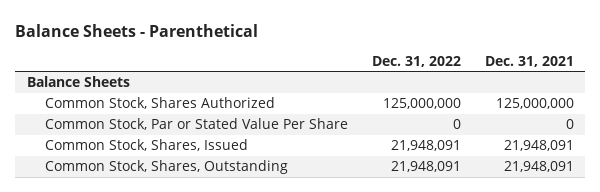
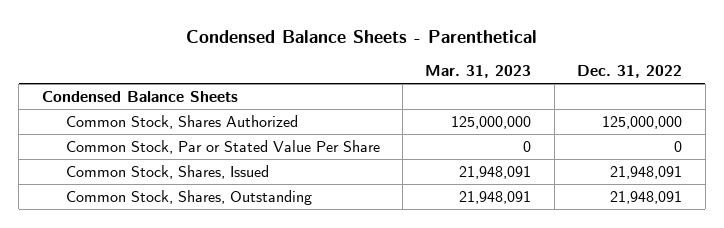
[15,23,259,37] Balance Sheets - Parenthetical -> [185,29,537,43] Condensed Balance Sheets - Parenthetical
[484,55,574,67] Dec. 31, 2021 -> none
none -> [425,65,532,79] Mar. 31, 2023
[26,76,130,88] Balance Sheets -> [41,90,238,102] Condensed Balance Sheets

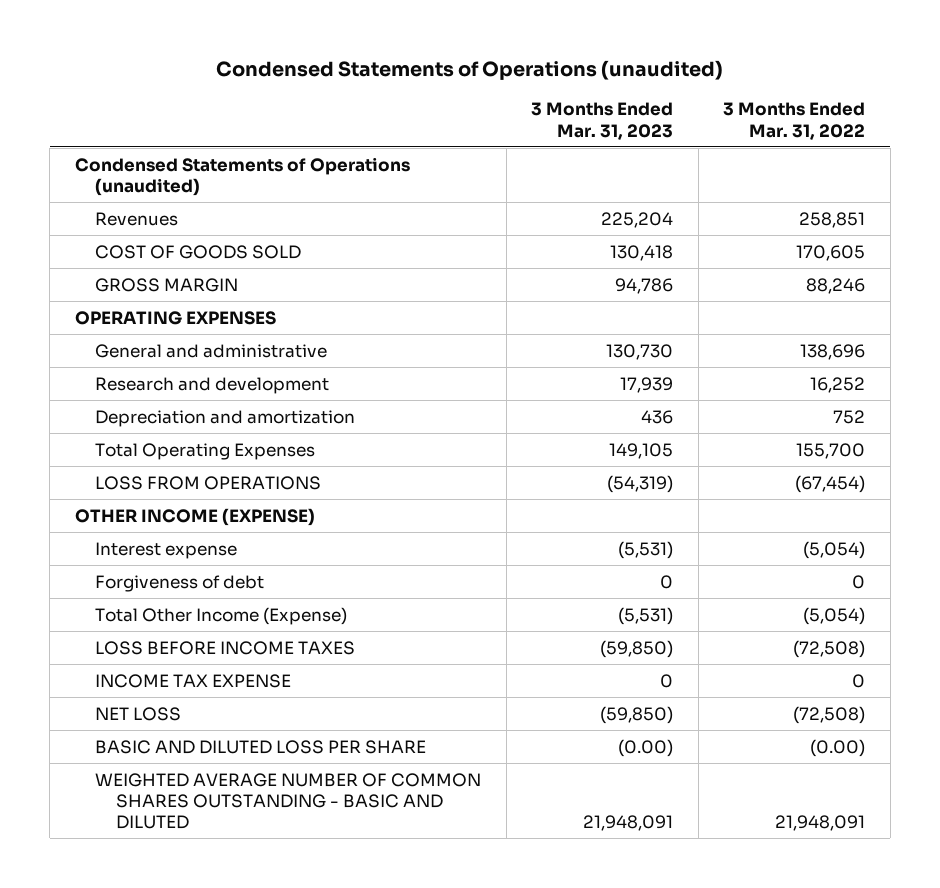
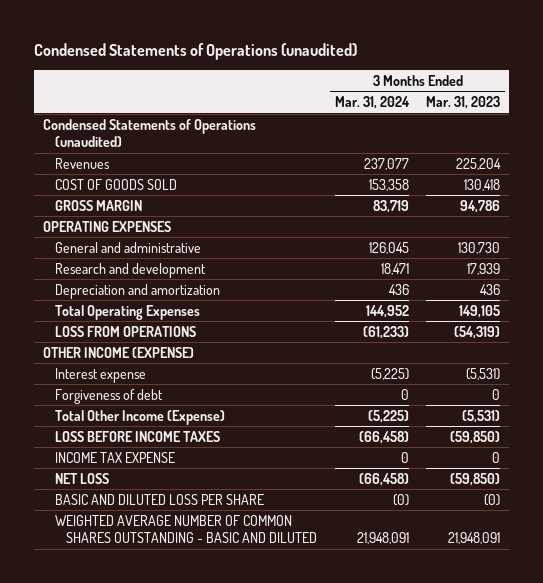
[723,102,866,140] 3 Months Ended Mar. 31, 2022 -> none
none -> [334,96,410,110] Mar. 31, 2024
[618,738,674,757] (0.00) -> [484,493,501,506] (0)

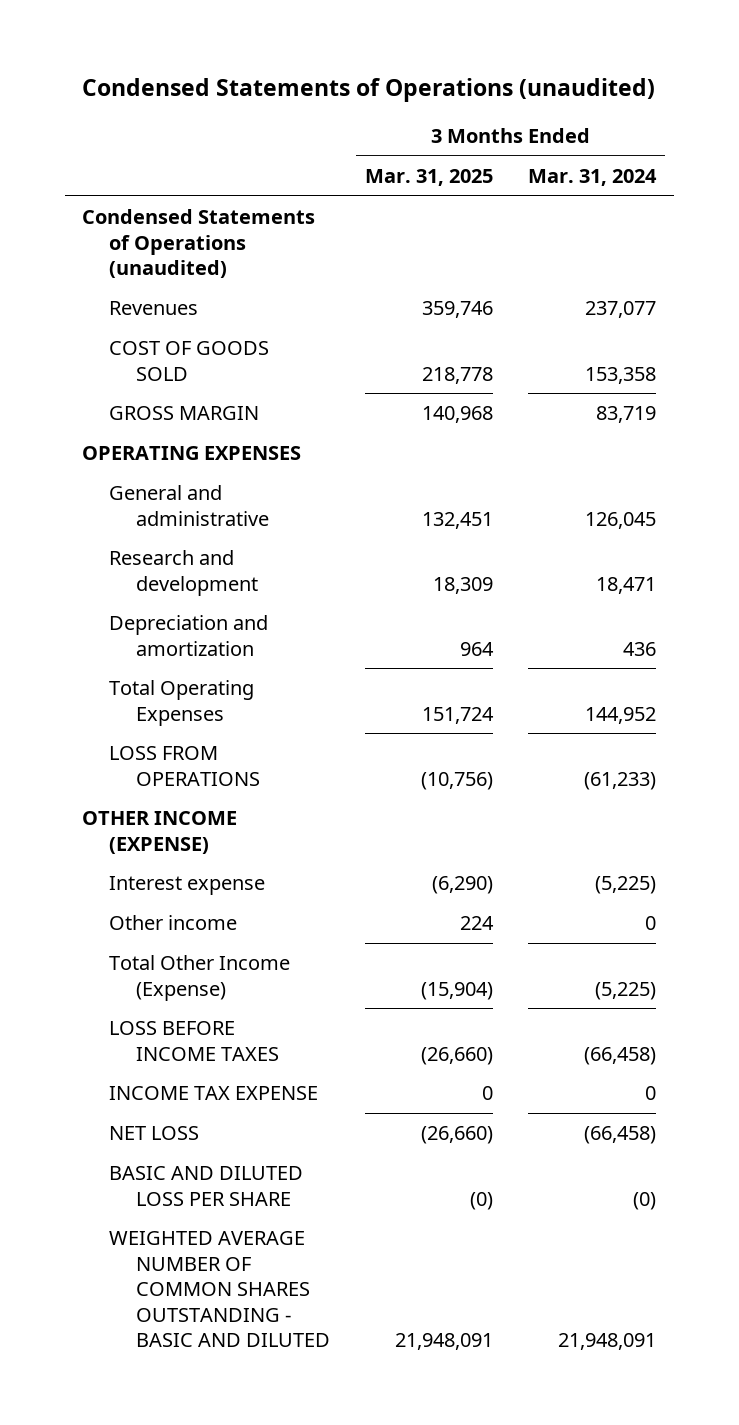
[426,96,501,110] Mar. 31, 2023 -> none
none -> [365,169,494,187] Mar. 31, 2025
[54,388,163,404] Forgiveness of debt -> none
none -> [109,915,238,931] Other income

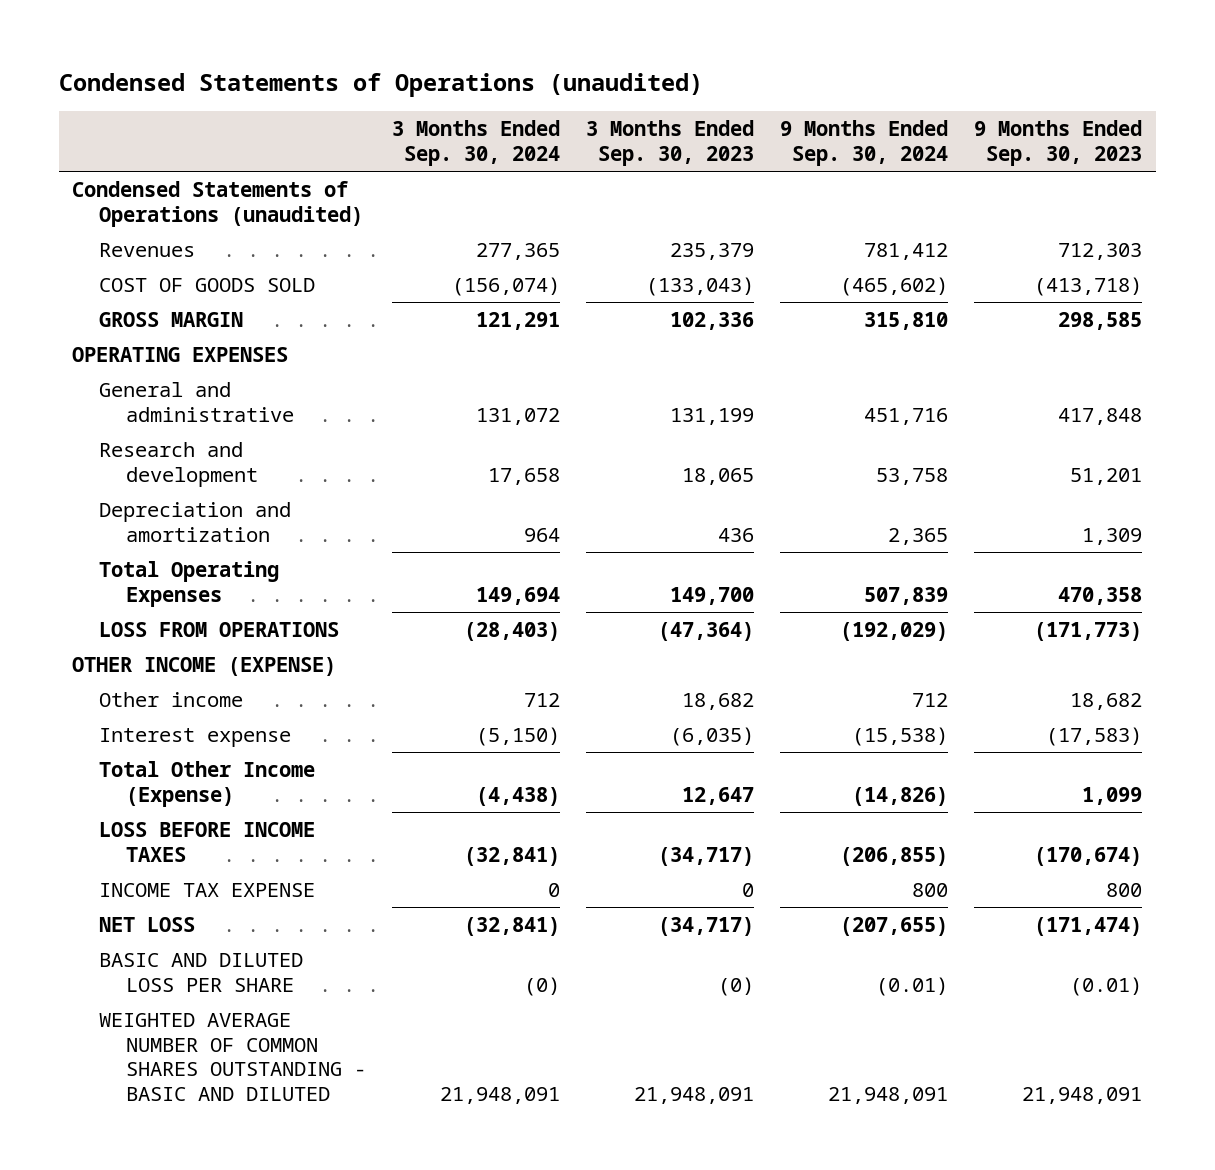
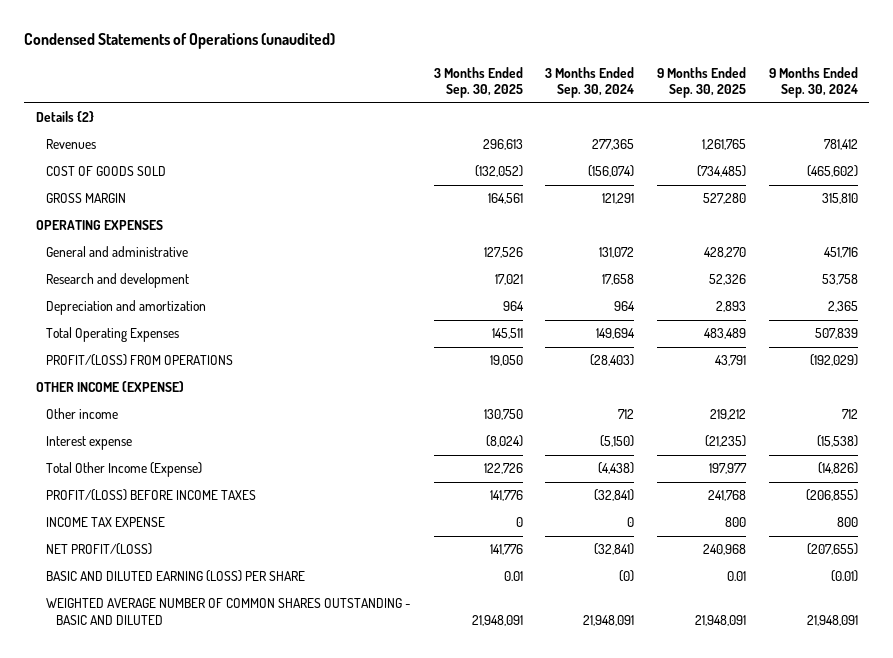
[585,120,754,167] 3 Months Ended Sep. 30, 2023 -> none
[974,120,1143,167] 9 Months Ended Sep. 30, 2023 -> none
none -> [433,66,523,99] 3 Months Ended Sep. 30, 2025
none -> [657,66,747,99] 9 Months Ended Sep. 30, 2025
[72,180,364,227] Condensed Statements of Operations (unaudited) -> [35,111,94,123] Details {2}
[99,621,340,637] LOSS FROM OPERATIONS -> [45,354,233,367] PROFIT/(LOSS) FROM OPERATIONS
[99,821,316,862] LOSS BEFORE INCOME TAXES -> [45,489,256,502] PROFIT/(LOSS) BEFORE INCOME TAXES
[99,916,196,932] NET LOSS -> [45,543,152,556] NET PROFIT/(LOSS)
[99,952,304,992] BASIC AND DILUTED LOSS PER SHARE -> [45,570,305,583] BASIC AND DILUTED EARNING (LOSS) PER SHARE

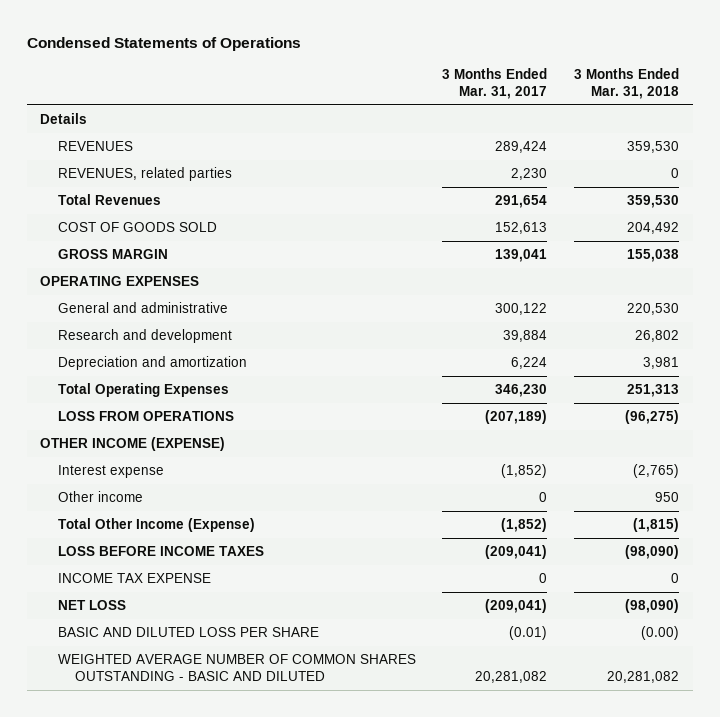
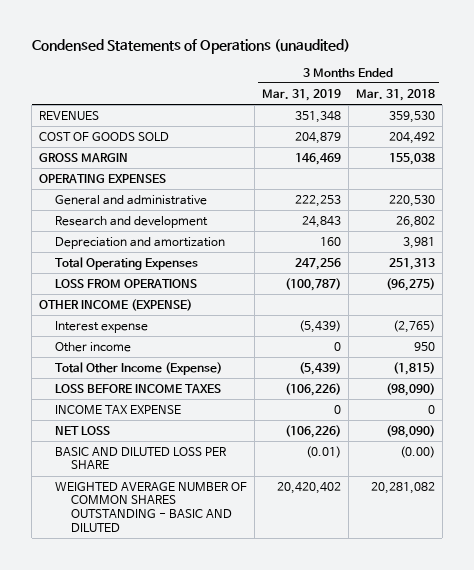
[26,36,301,51] Condensed Statements of Operations -> [31,38,350,54] Condensed Statements of Operations (unaudited)
[442,68,548,100] 3 Months Ended Mar. 31, 2017 -> none
none -> [262,88,342,101] Mar. 31, 2019
[40,112,88,124] Details -> none
[57,166,232,181] REVENUES, related parties -> none
[57,193,161,205] Total Revenues -> none

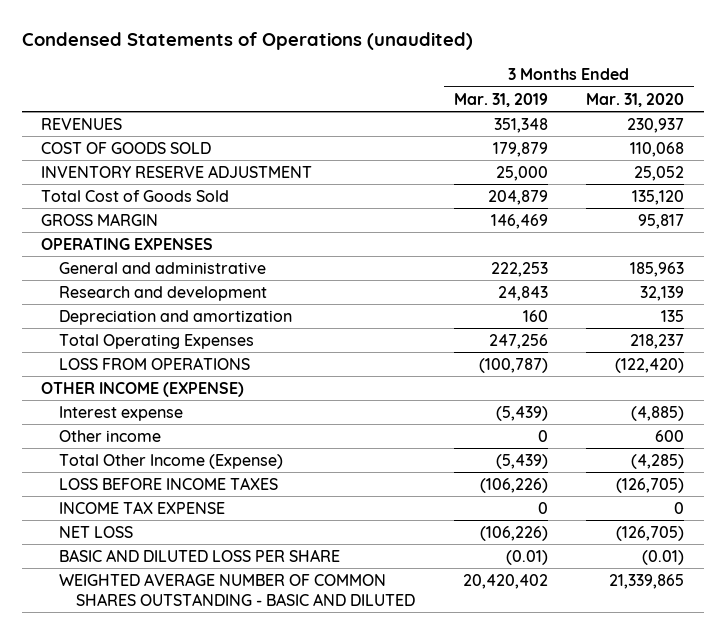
[355,88,435,101] Mar. 31, 2018 -> none
none -> [586,92,685,107] Mar. 31, 2020
[295,131,342,144] 204,879 -> [492,141,548,157] 179,879
none -> [41,164,313,178] INVENTORY RESERVE ADJUSTMENT
none -> [41,189,230,202] Total Cost of Goods Sold

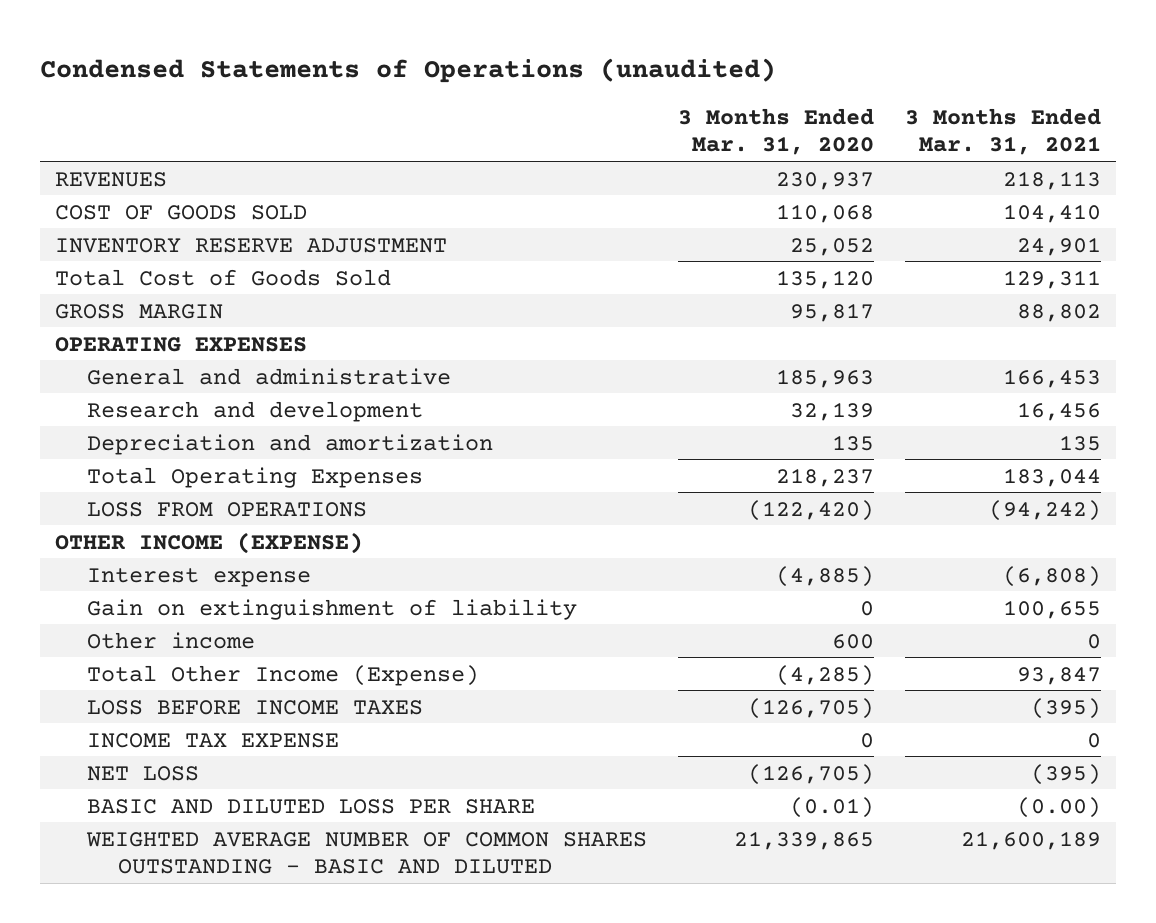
[453,92,548,107] Mar. 31, 2019 -> none
none -> [904,107,1101,156] 3 Months Ended Mar. 31, 2021
none -> [86,598,577,620] Gain on extinguishment of liability

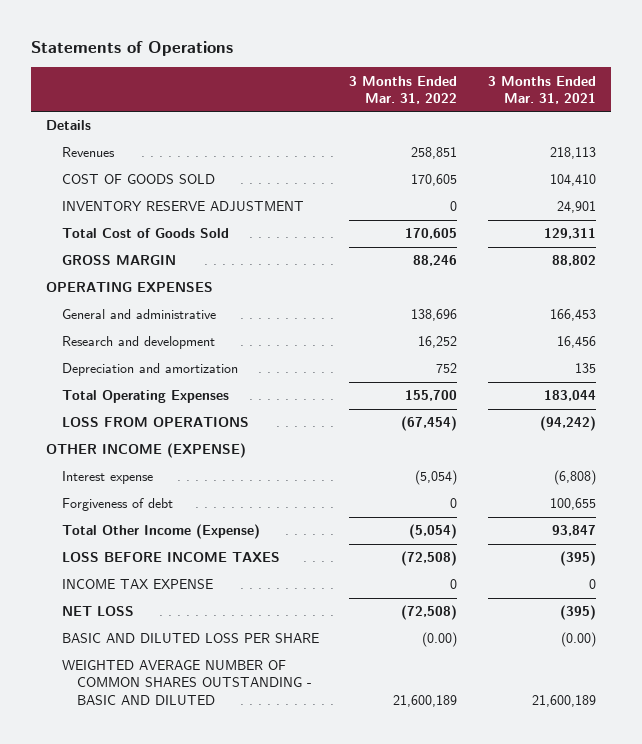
[39,57,776,83] Condensed Statements of Operations (unaudited) -> [31,41,234,57] Statements of Operations
[677,107,874,156] 3 Months Ended Mar. 31, 2020 -> none
none -> [349,75,458,104] 3 Months Ended Mar. 31, 2022
none -> [46,120,92,131] Details
[55,171,168,187] REVENUES -> [61,147,115,158] Revenues
[86,631,255,649] Other income -> none
[86,598,577,620] Gain on extinguishment of liability -> [61,498,173,512] Forgiveness of debt

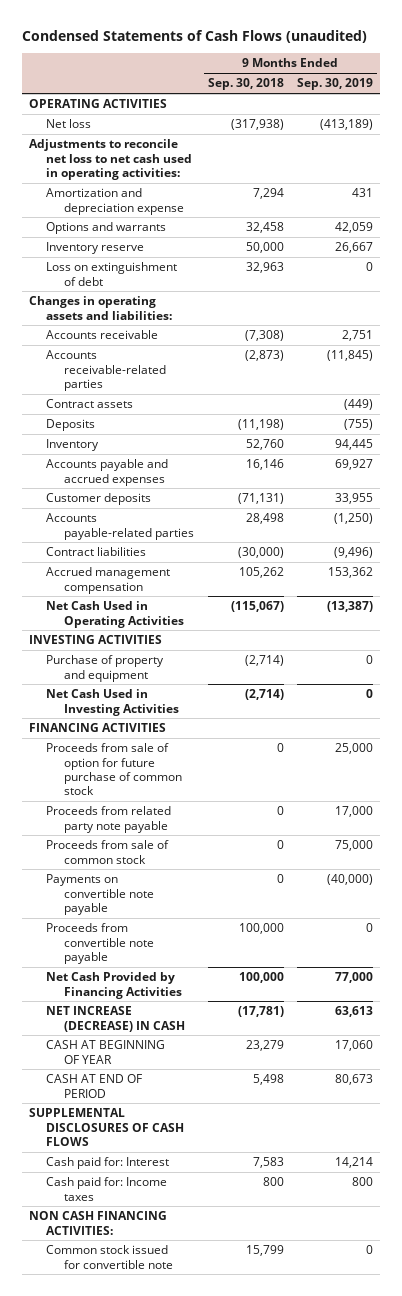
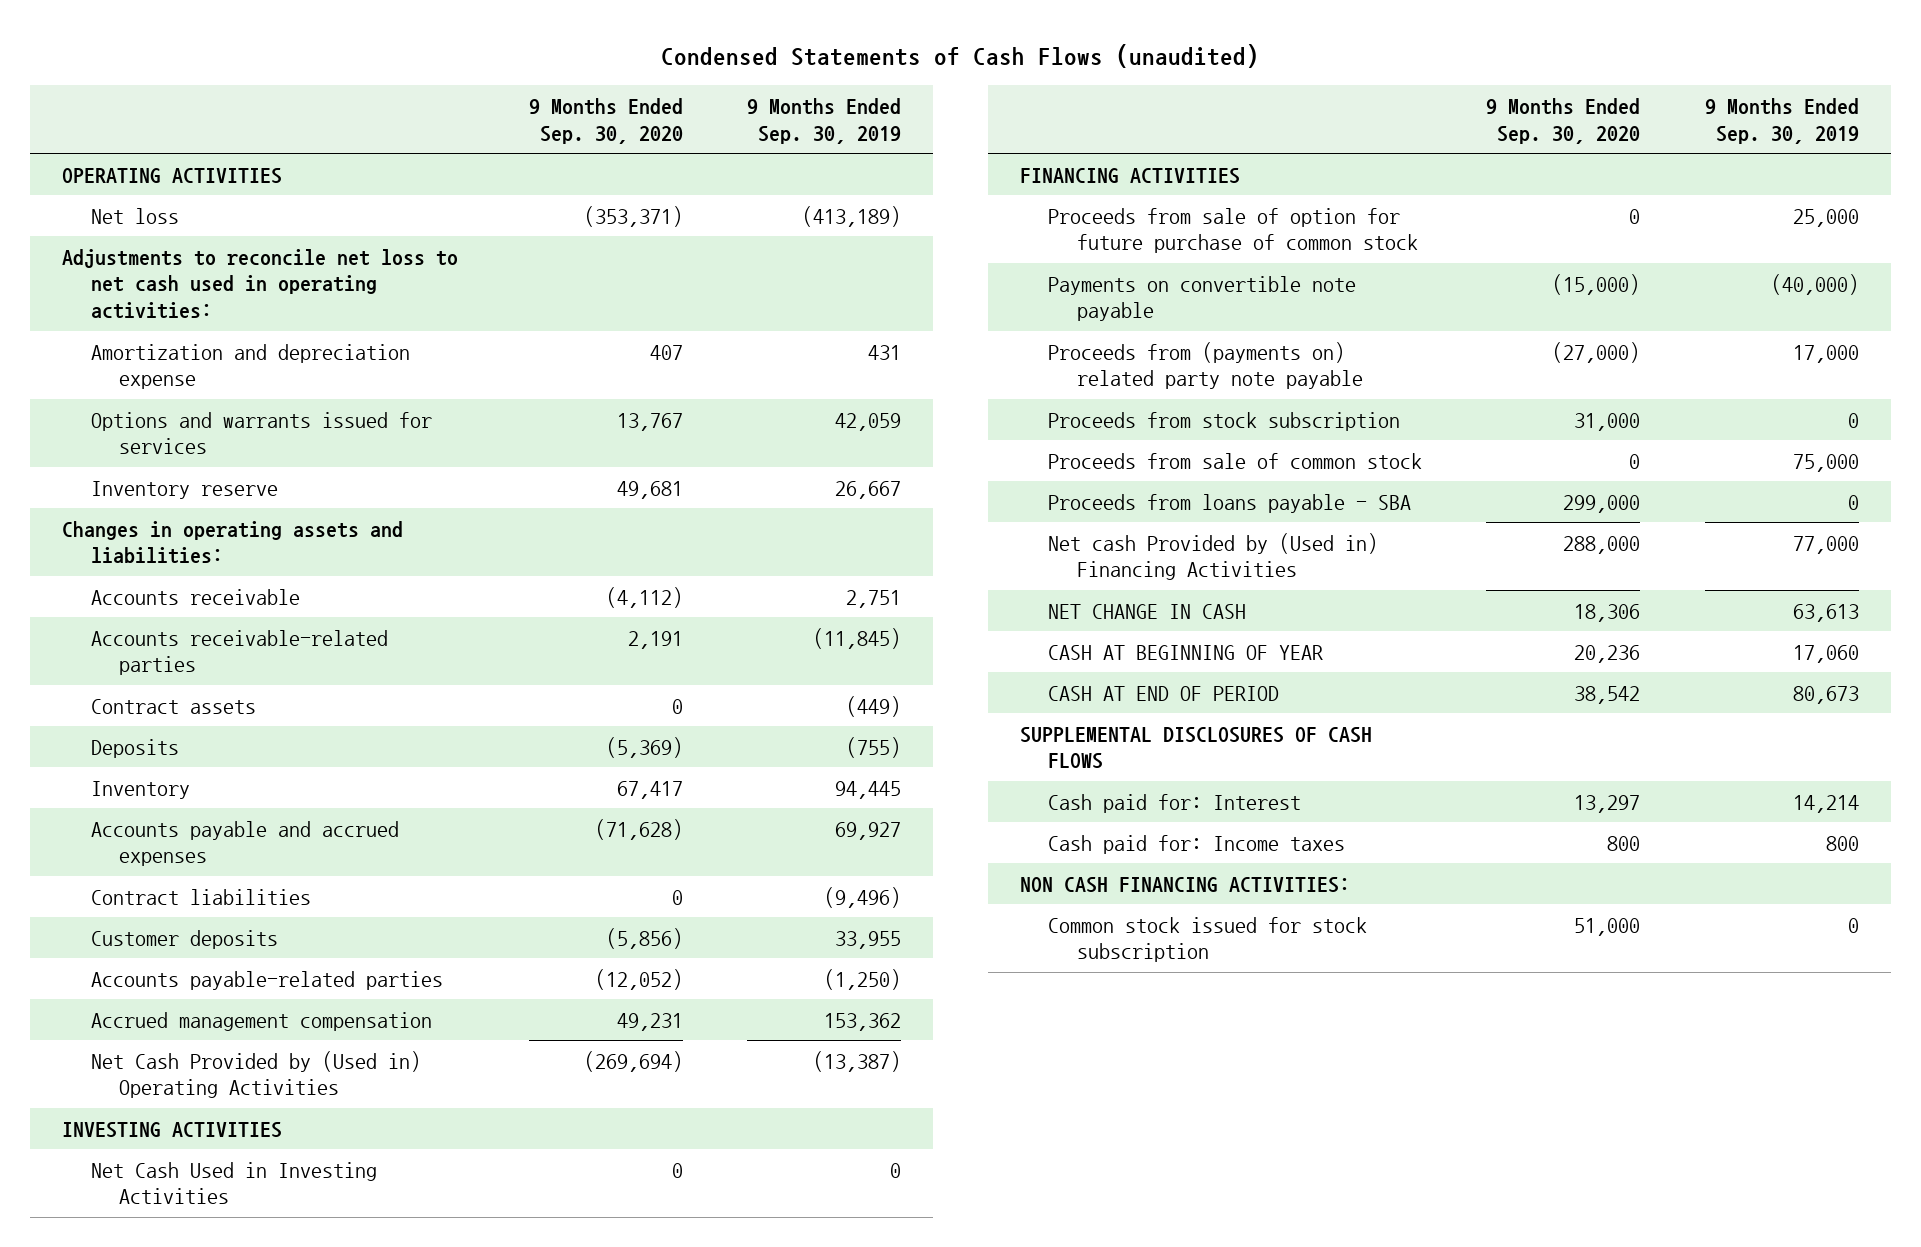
[207,78,284,91] Sep. 30, 2018 -> none
none -> [528,97,683,144] 9 Months Ended Sep. 30, 2020
[46,222,167,235] Options and warrants -> [90,411,432,455] Options and warrants issued for services
[46,262,178,286] Loss on extinguishment of debt -> none
[46,547,147,557] Contract liabilities -> [90,888,311,905] Contract liabilities
[46,601,184,628] Net Cash Used in Operating Activities -> [90,1050,421,1099] Net Cash Provided by (Used in) Operating Activities
[46,655,165,682] Purchase of property and equipment -> none
[46,806,172,833] Proceeds from related party note payable -> none
[46,923,154,964] Proceeds from convertible note payable -> none
none -> [1048,341,1364,390] Proceeds from (payments on) related party note payable
none -> [1048,411,1401,431] Proceeds from stock subscription
[46,840,170,864] Proceeds from sale of common stock -> [1048,452,1423,469] Proceeds from sale of common stock
none -> [1048,493,1412,513] Proceeds from loans payable - SBA
[46,972,182,999] Net Cash Provided by Financing Activities -> [1048,532,1379,581] Net cash Provided by (Used in) Financing Activities
[46,1006,185,1032] NET INCREASE (DECREASE) IN CASH -> [1048,603,1247,619] NET CHANGE IN CASH
[46,1245,173,1269] Common stock issued for convertible note -> [1048,916,1368,963] Common stock issued for stock subscription

